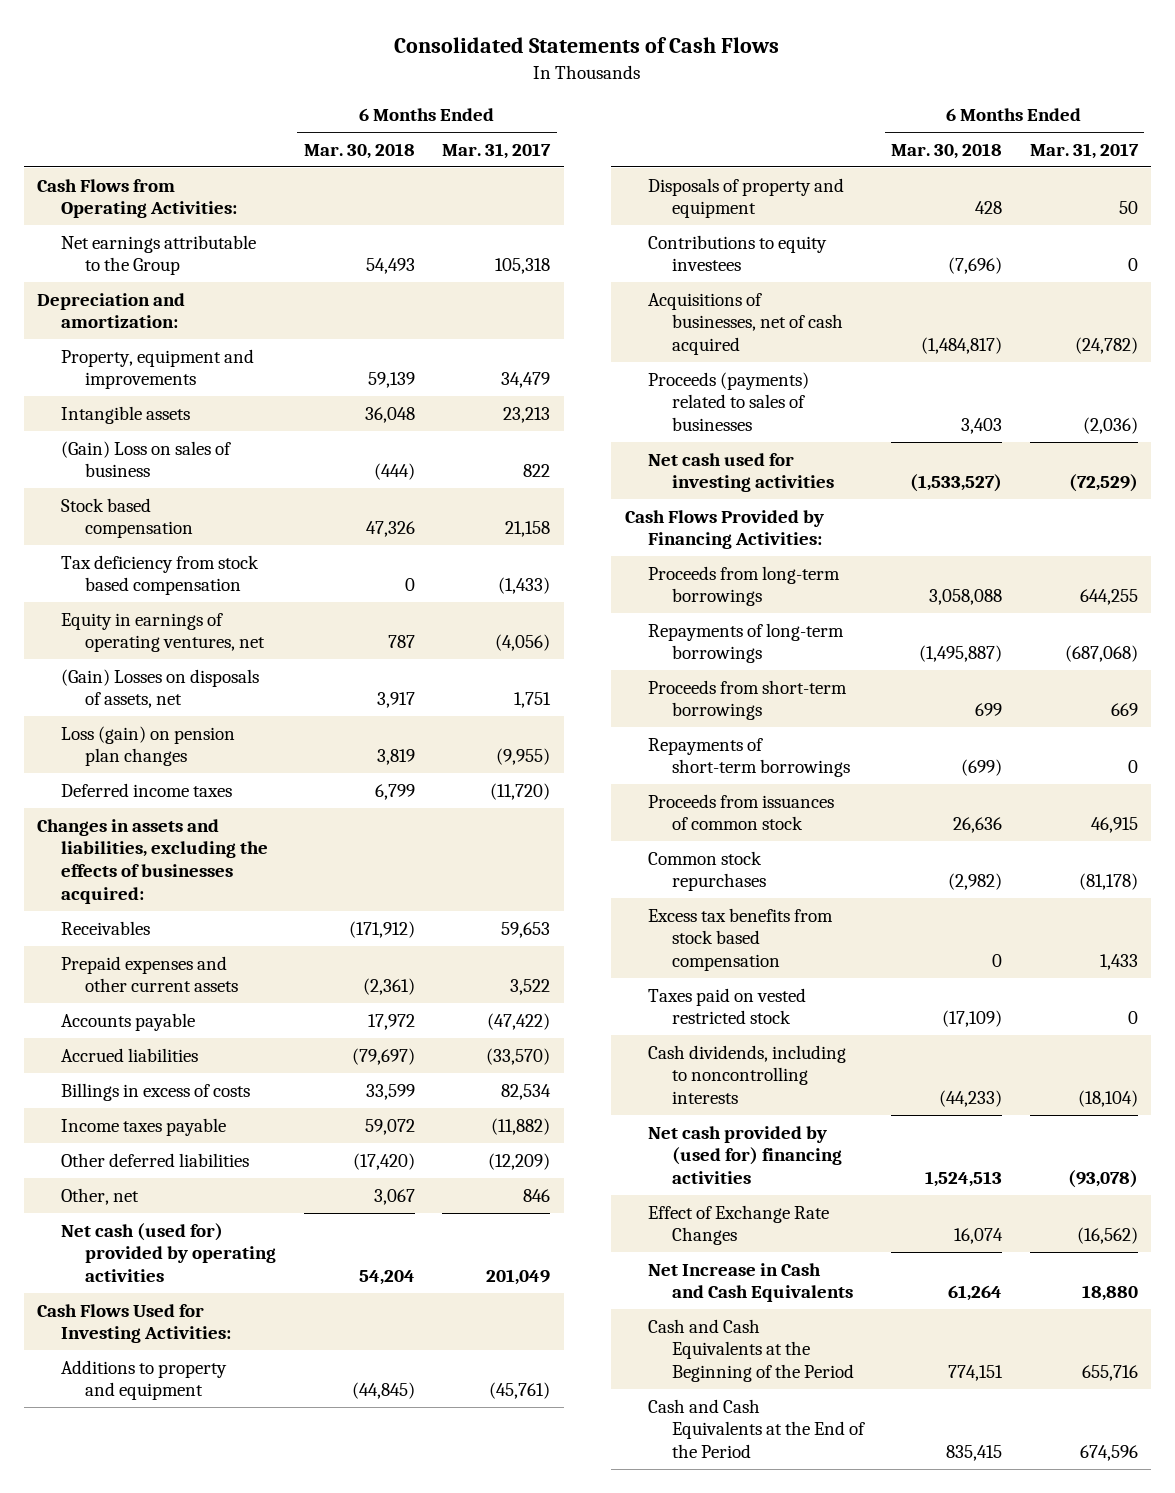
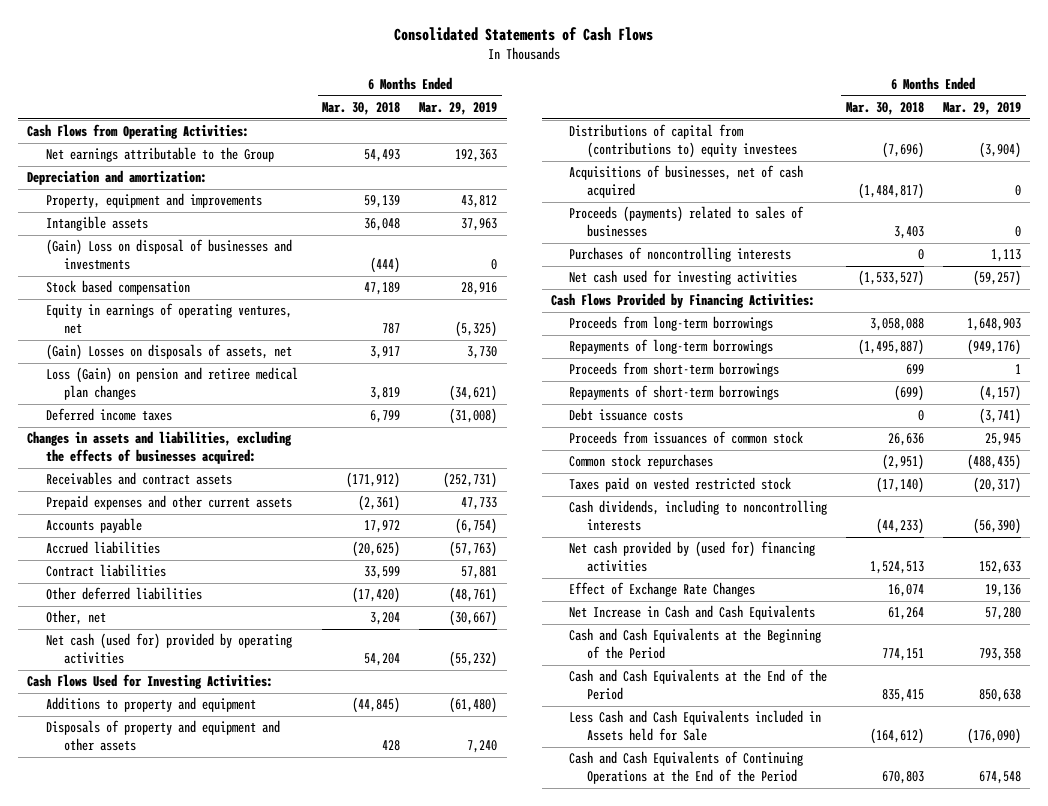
[442,142,552,159] Mar. 31, 2017 -> none
none -> [419,102,498,116] Mar. 29, 2019
[61,554,260,596] Tax deficiency from stock based compensation -> none
[61,440,232,478] (Gain) Loss on sales of business -> [45,239,292,271] (Gain) Loss on disposal of businesses and investments
[366,521,416,538] 47,326 -> [364,282,401,296] 47,189
[61,725,236,767] Loss (gain) on pension plan changes -> [45,367,298,401] Loss (Gain) on pension and retiree medical plan changes
[61,920,151,935] Receivables -> [45,472,232,486] Receivables and contract assets
[61,1117,227,1136] Income taxes payable -> none
[352,1047,416,1065] (79,697) -> [352,541,401,558] (20,625)
[61,1082,251,1101] Billings in excess of costs -> [45,564,166,578] Contract liabilities
[374,1188,416,1205] 3,067 -> [370,612,401,626] 3,204
[648,177,845,219] Disposals of property and equipment -> [45,720,280,752] Disposals of property and equipment and other assets
[648,234,828,272] Contributions to equity investees -> [569,124,798,159] Distributions of capital from (contributions to) equity investees
none -> [569,247,792,263] Purchases of noncontrolling interests
none -> [569,408,684,422] Debt issuance costs
[648,907,834,972] Excess tax benefits from stock based compensation -> none
[948,873,1003,891] (2,982) -> [882,454,925,471] (2,951)
[942,1010,1003,1028] (17,109) -> [876,477,925,494] (17,140)
none -> [569,710,822,742] Less Cash and Cash Equivalents included in Assets held for Sale
none -> [569,751,804,785] Cash and Cash Equivalents of Continuing Operations at the End of the Period

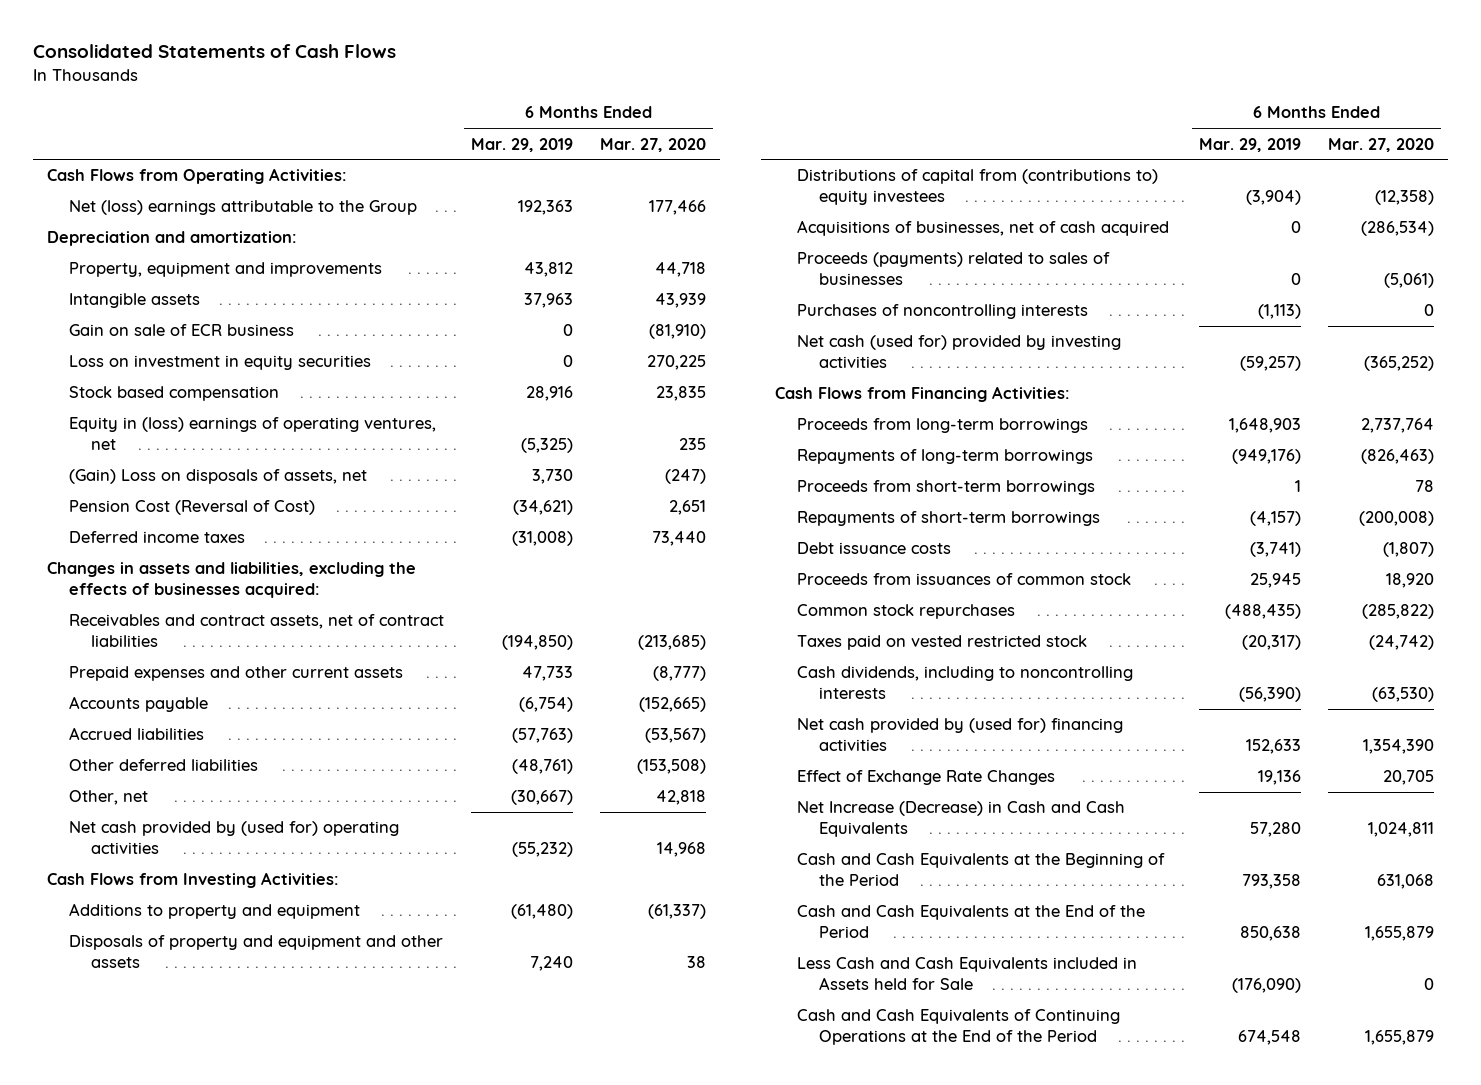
[322,102,401,116] Mar. 30, 2018 -> none
none -> [600,137,707,152] Mar. 27, 2020
[45,147,274,163] Net earnings attributable to the Group -> [68,200,417,216] Net (loss) earnings attributable to the Group
[45,239,292,271] (Gain) Loss on disposal of businesses and investments -> none
none -> [68,324,294,337] Gain on sale of ECR business
none -> [68,355,371,371] Loss on investment in equity securities
[45,303,292,335] Equity in earnings of operating ventures, net -> [68,417,436,450] Equity in (loss) earnings of operating ventures, net
[45,344,292,361] (Gain) Losses on disposals of assets, net -> [68,469,367,485] (Gain) Loss on disposals of assets, net
[45,367,298,401] Loss (Gain) on pension and retiree medical plan changes -> [68,500,315,516] Pension Cost (Reversal of Cost)
[45,472,232,486] Receivables and contract assets -> [68,614,444,647] Receivables and contract assets, net of contract liabilities
[443,472,498,489] (252,731) -> [502,634,574,650] (194,850)
[45,564,166,578] Contract liabilities -> none
[45,633,292,665] Net cash (used for) provided by operating activities -> [68,821,399,854] Net cash provided by (used for) operating activities
[27,674,274,690] Cash Flows Used for Investing Activities: -> [46,872,339,889] Cash Flows from Investing Activities:
[990,249,1021,263] 1,113 -> [1257,304,1301,320] (1,113)
[569,270,798,286] Net cash used for investing activities -> [796,335,1121,368] Net cash (used for) provided by investing activities
[551,293,816,309] Cash Flows Provided by Financing Activities: -> [774,386,1070,403] Cash Flows from Financing Activities:
[569,605,816,621] Net Increase in Cash and Cash Equivalents -> [796,801,1125,837] Net Increase (Decrease) in Cash and Cash Equivalents

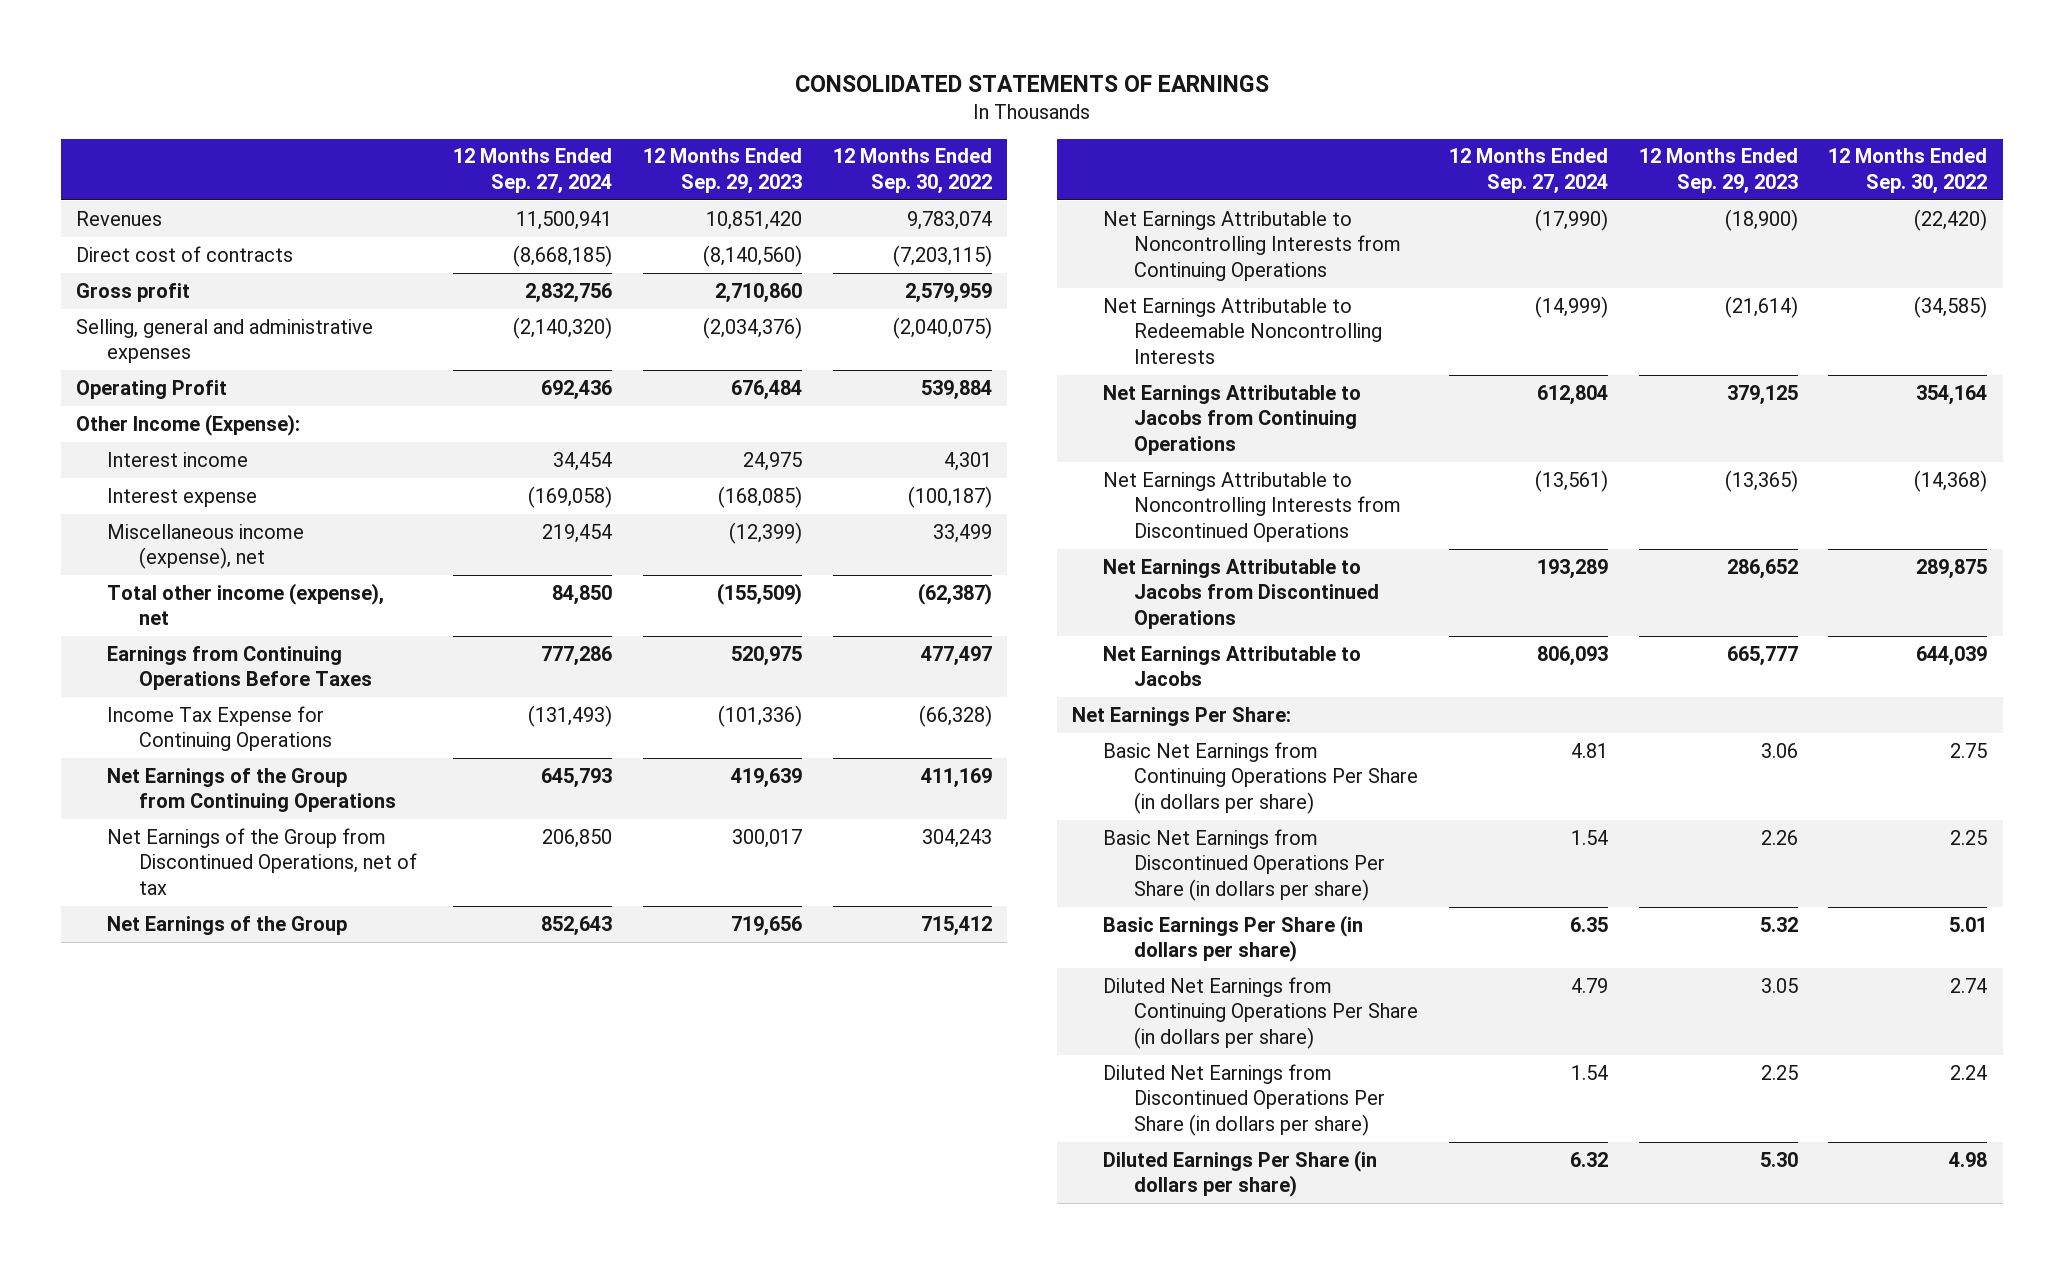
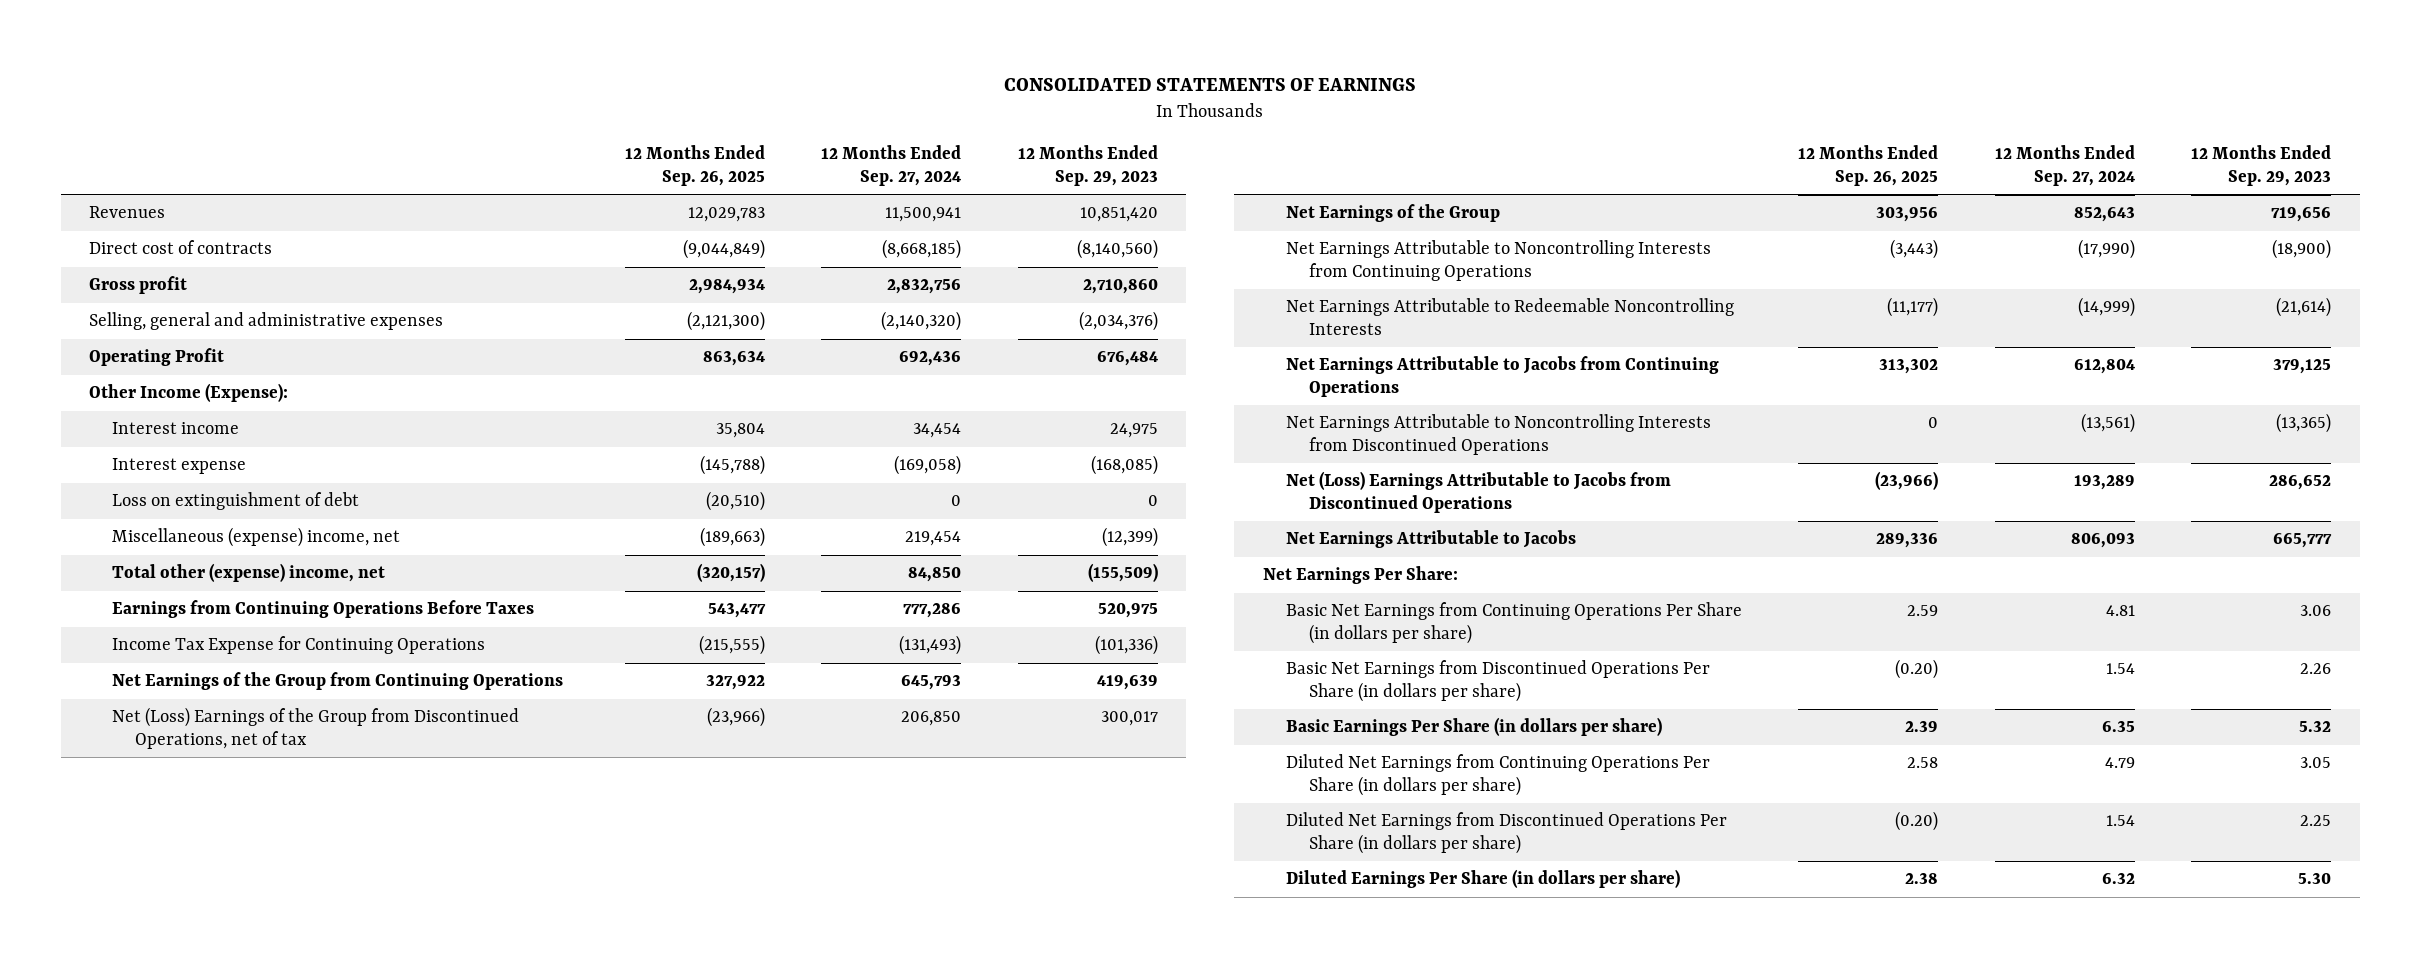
[832,148,992,194] 12 Months Ended Sep. 30, 2022 -> none
none -> [624,145,765,186] 12 Months Ended Sep. 26, 2025
none -> [112,492,360,511] Loss on extinguishment of debt
[107,523,305,570] Miscellaneous income (expense), net -> [112,527,401,548] Miscellaneous (expense) income, net
[107,582,385,626] Total other income (expense), net -> [112,563,386,583] Total other (expense) income, net
[107,827,417,895] Net Earnings of the Group from Discontinued Operations, net of tax -> [112,707,520,749] Net (Loss) Earnings of the Group from Discontinued Operations, net of tax
[1103,558,1380,629] Net Earnings Attributable to Jacobs from Discontinued Operations -> [1285,471,1671,513] Net (Loss) Earnings Attributable to Jacobs from Discontinued Operations

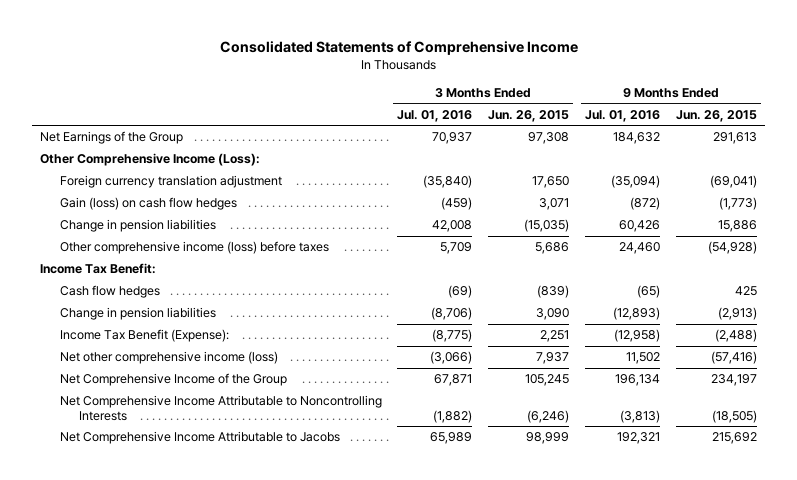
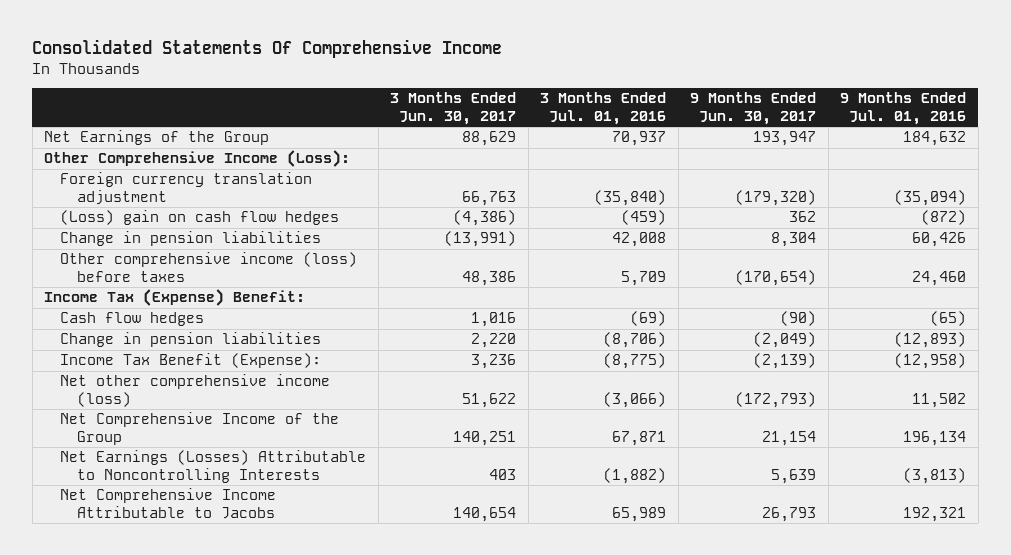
[219,40,578,55] Consolidated Statements of Comprehensive Income -> [32,39,503,59] Consolidated Statements Of Comprehensive Income
[488,109,570,122] Jun. 26, 2015 -> none
[675,109,757,122] Jun. 26, 2015 -> none
none -> [390,92,517,125] 3 Months Ended Jun. 30, 2017
none -> [690,92,817,125] 9 Months Ended Jun. 30, 2017
[59,197,237,211] Gain (loss) on cash flow hedges -> [60,210,340,226] (Loss) gain on cash flow hedges
[40,263,157,275] Income Tax Benefit: -> [44,289,306,307] Income Tax (Expense) Benefit:
[59,395,382,421] Net Comprehensive Income Attributable to Noncontrolling Interests -> [60,450,367,483] Net Earnings (Losses) Attributable to Noncontrolling Interests

